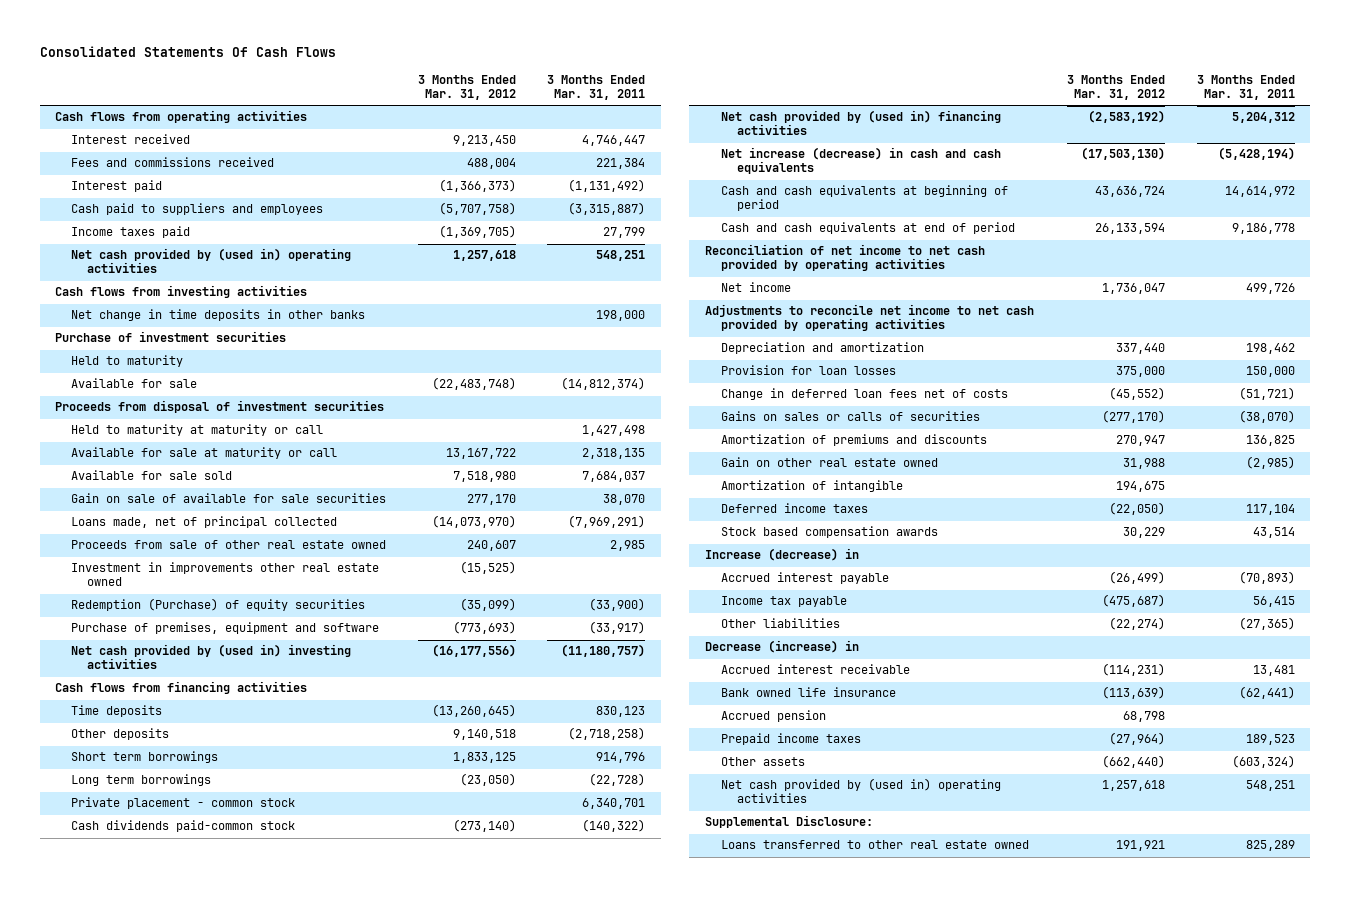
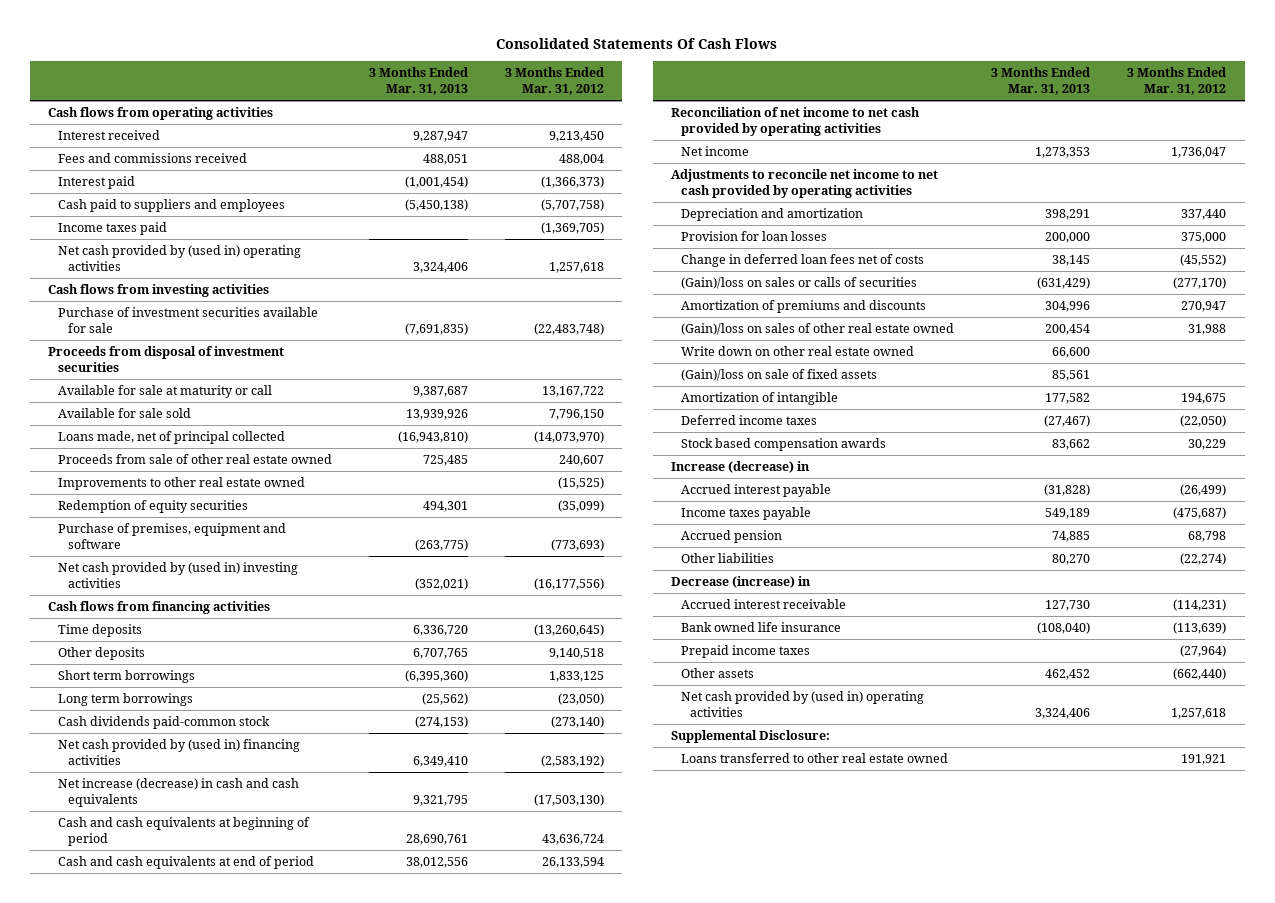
[547,75,646,101] 3 Months Ended Mar. 31, 2011 -> none
none -> [368,67,468,96] 3 Months Ended Mar. 31, 2013
[71,309,366,322] Net change in time deposits in other banks -> none
[55,331,287,343] Purchase of investment securities -> none
[71,355,184,368] Held to maturity -> none
[71,378,198,389] Available for sale -> [57,307,318,333] Purchase of investment securities available for sale
[71,424,324,437] Held to maturity at maturity or call -> none
[71,493,387,504] Gain on sale of available for sale securities -> none
[452,471,516,483] 7,518,980 -> [548,409,604,421] 7,796,150
[71,562,380,587] Investment in improvements other real estate owned -> [57,477,305,491] Improvements to other real estate owned
[71,598,366,612] Redemption (Purchase) of equity securities -> [57,500,248,514] Redemption of equity securities
[71,797,296,810] Private placement - common stock -> none
[721,411,981,422] Gains on sales or calls of securities -> [680,277,917,290] (Gain)/loss on sales or calls of securities
[721,457,939,468] Gain on other real estate owned -> [680,323,954,336] (Gain)/loss on sales of other real estate owned
none -> [680,346,914,357] Write down on other real estate owned
none -> [680,369,877,382] (Gain)/loss on sale of fixed assets
[721,596,848,608] Income tax payable -> [680,507,811,521] Income taxes payable
[721,710,827,723] Accrued pension -> [680,530,782,544] Accrued pension

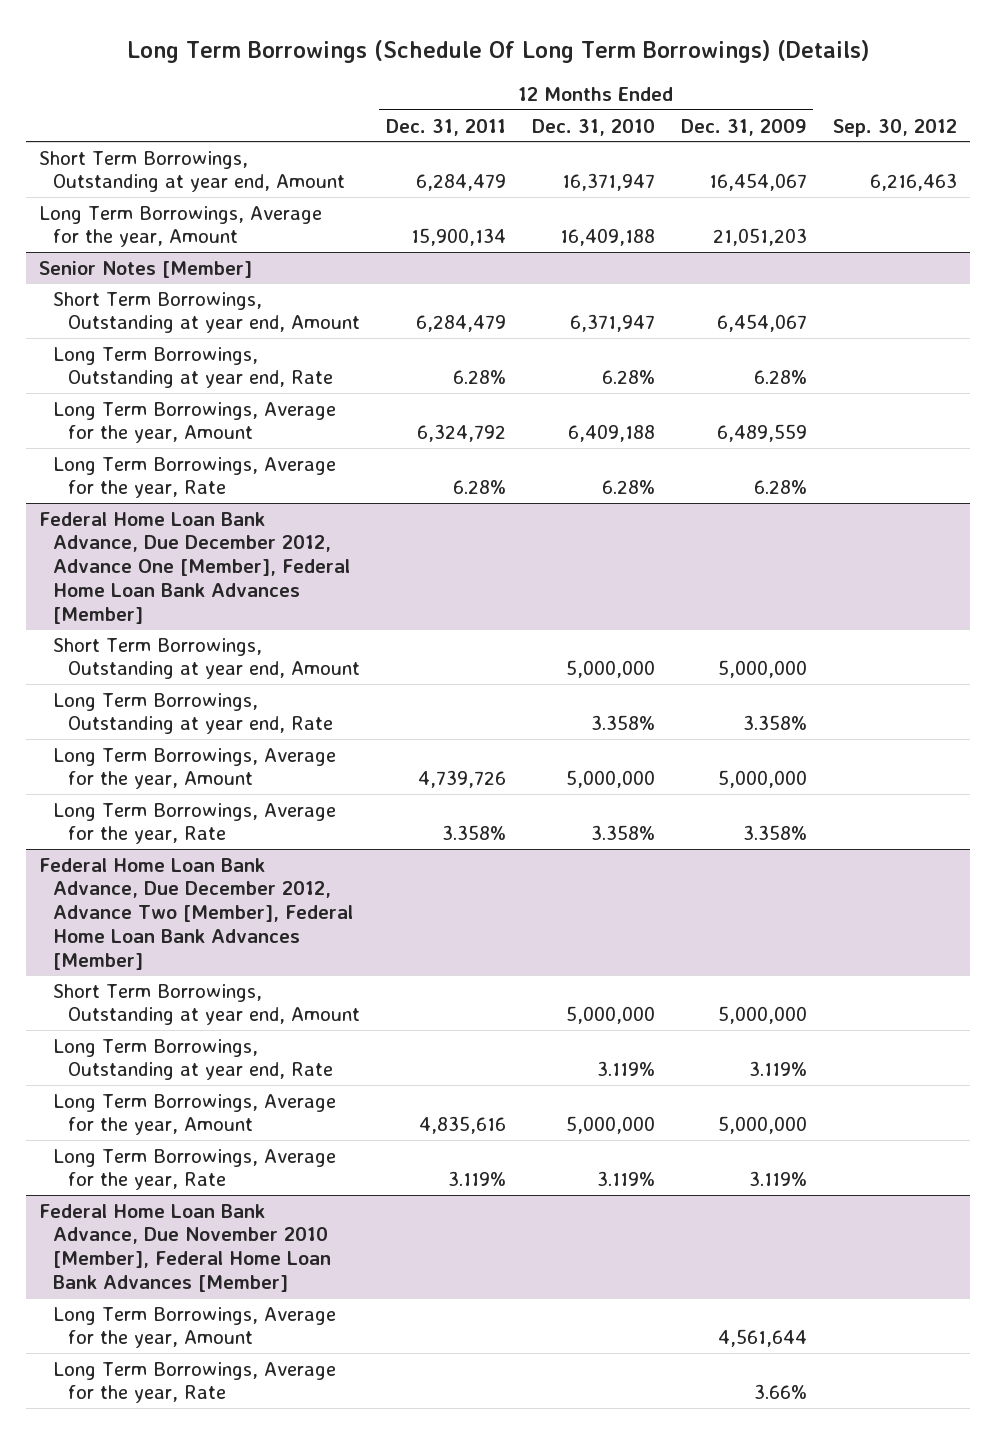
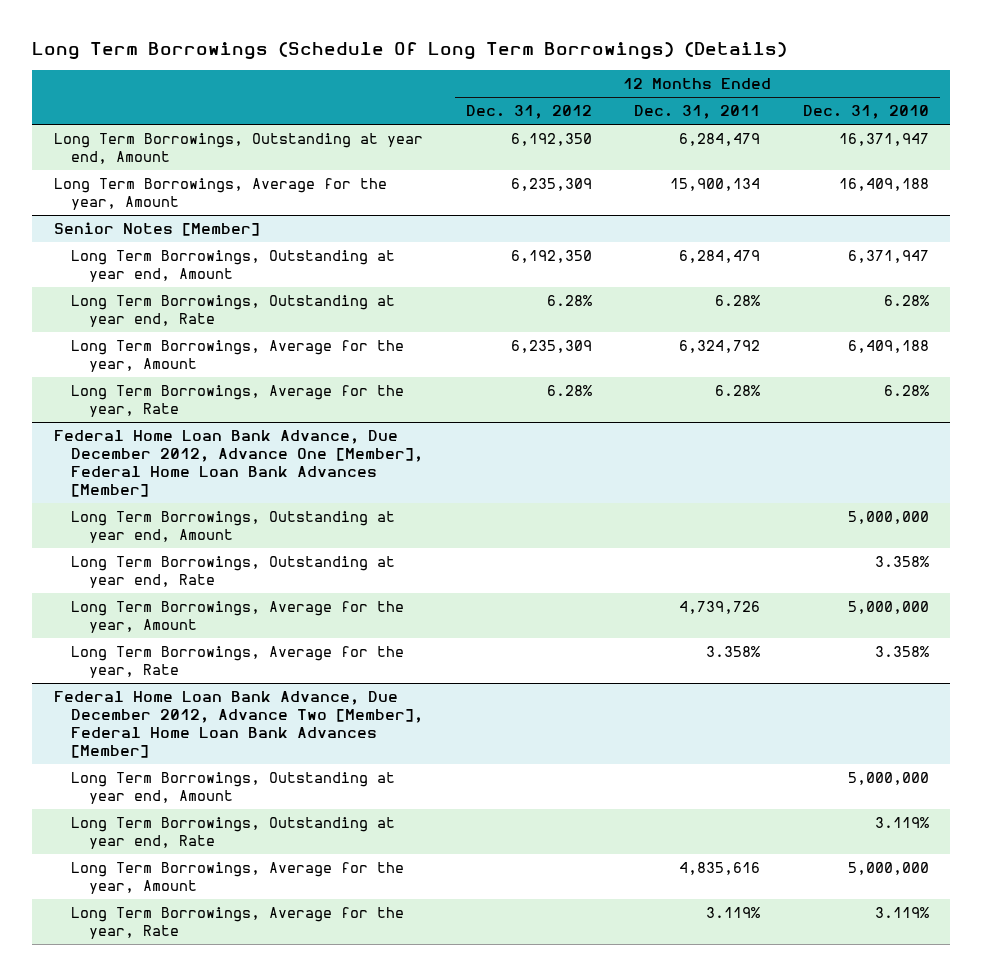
[680,118,807,136] Dec. 31, 2009 -> none
[832,118,957,137] Sep. 30, 2012 -> none
none -> [465,105,592,120] Dec. 31, 2012
[38,150,346,193] Short Term Borrowings, Outstanding at year end, Amount -> [53,133,423,165] Long Term Borrowings, Outstanding at year end, Amount
[53,291,361,334] Short Term Borrowings, Outstanding at year end, Amount -> [71,250,396,283] Long Term Borrowings, Outstanding at year end, Amount
[53,637,361,680] Short Term Borrowings, Outstanding at year end, Amount -> [71,511,396,544] Long Term Borrowings, Outstanding at year end, Amount
[53,983,361,1026] Short Term Borrowings, Outstanding at year end, Amount -> [71,772,396,805] Long Term Borrowings, Outstanding at year end, Amount
[38,1203,332,1292] Federal Home Loan Bank Advance, Due November 2010 [Member], Federal Home Loan Bank Advances [Member] -> none
[53,1306,337,1349] Long Term Borrowings, Average for the year, Amount -> none
[53,1361,337,1404] Long Term Borrowings, Average for the year, Rate -> none

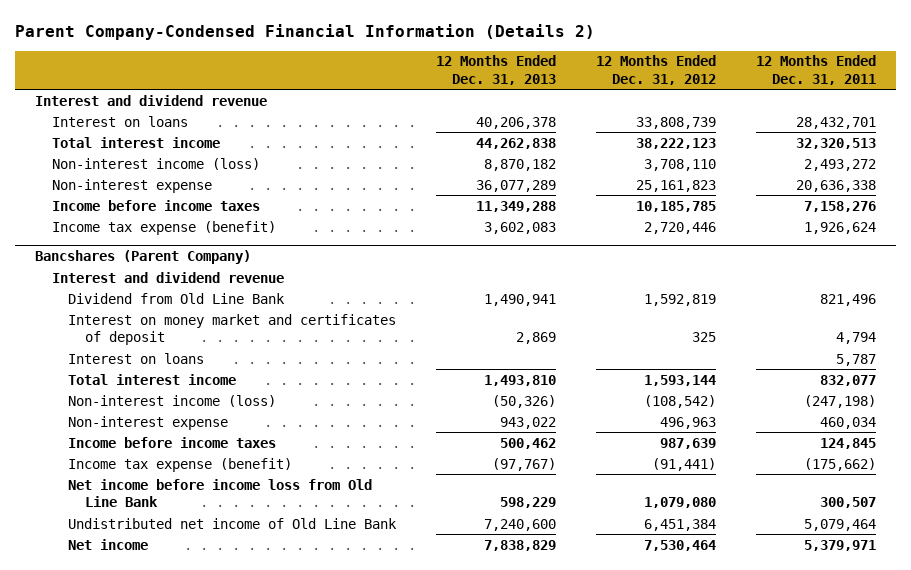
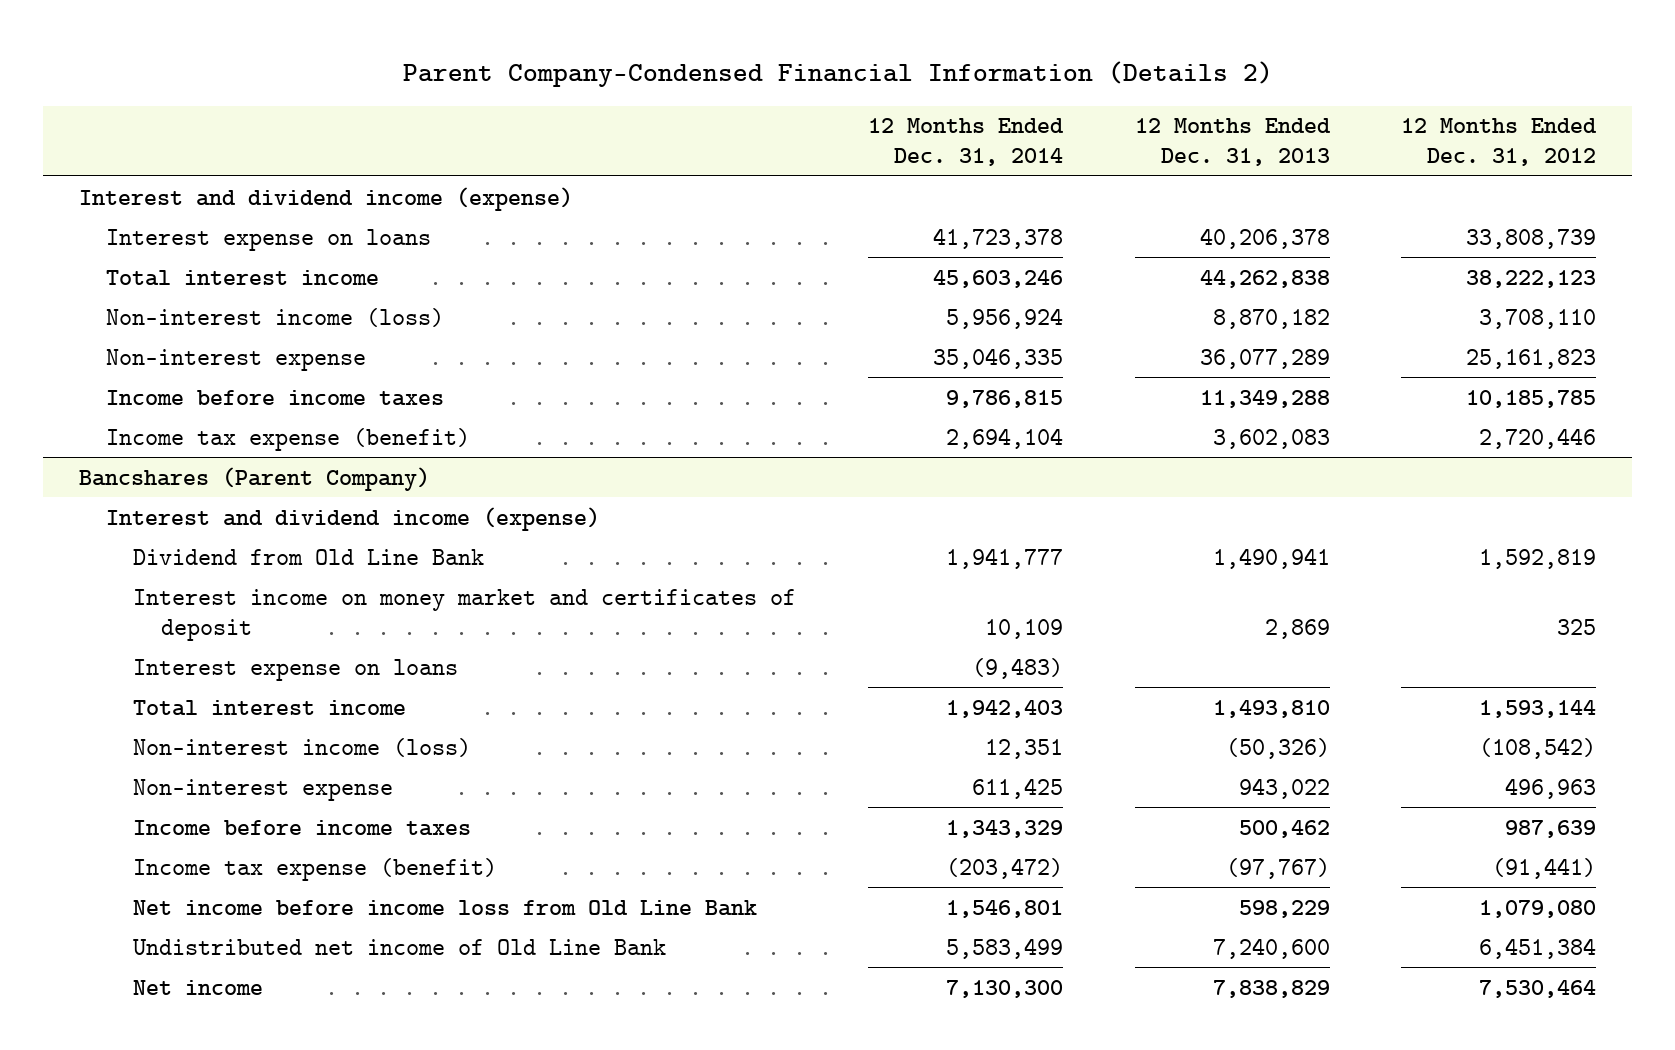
[756,55,877,85] 12 Months Ended Dec. 31, 2011 -> none
none -> [868,118,1065,167] 12 Months Ended Dec. 31, 2014
[35,94,268,106] Interest and dividend revenue -> [79,186,574,211] Interest and dividend income (expense)
[51,115,188,127] Interest on loans -> [106,228,432,251] Interest expense on loans
[51,271,284,283] Interest and dividend revenue -> [106,506,601,531] Interest and dividend income (expense)
[68,313,397,346] Interest on money market and certificates of deposit -> [133,588,797,641] Interest income on money market and certificates of deposit
[68,352,205,364] Interest on loans -> [133,658,459,681] Interest expense on loans

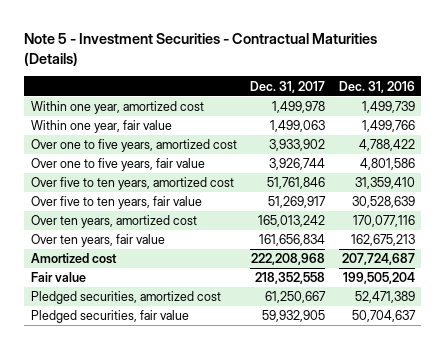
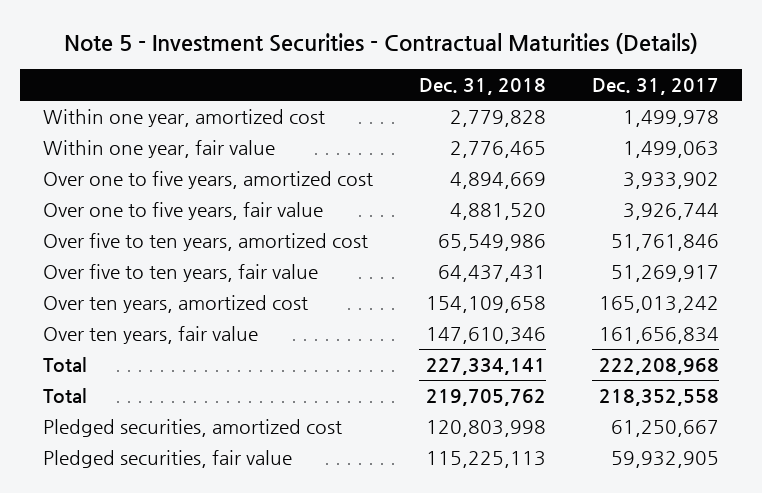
[338,80,415,93] Dec. 31, 2016 -> none
none -> [418,78,546,96] Dec. 31, 2018
[30,253,117,265] Amortized cost -> [43,357,88,373] Total
[30,272,86,283] Fair value -> [43,388,88,404] Total

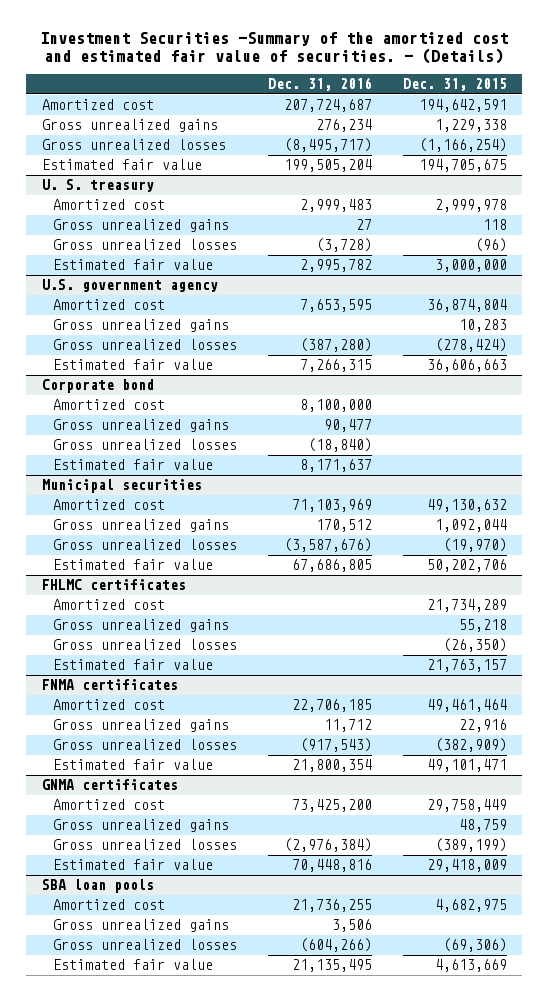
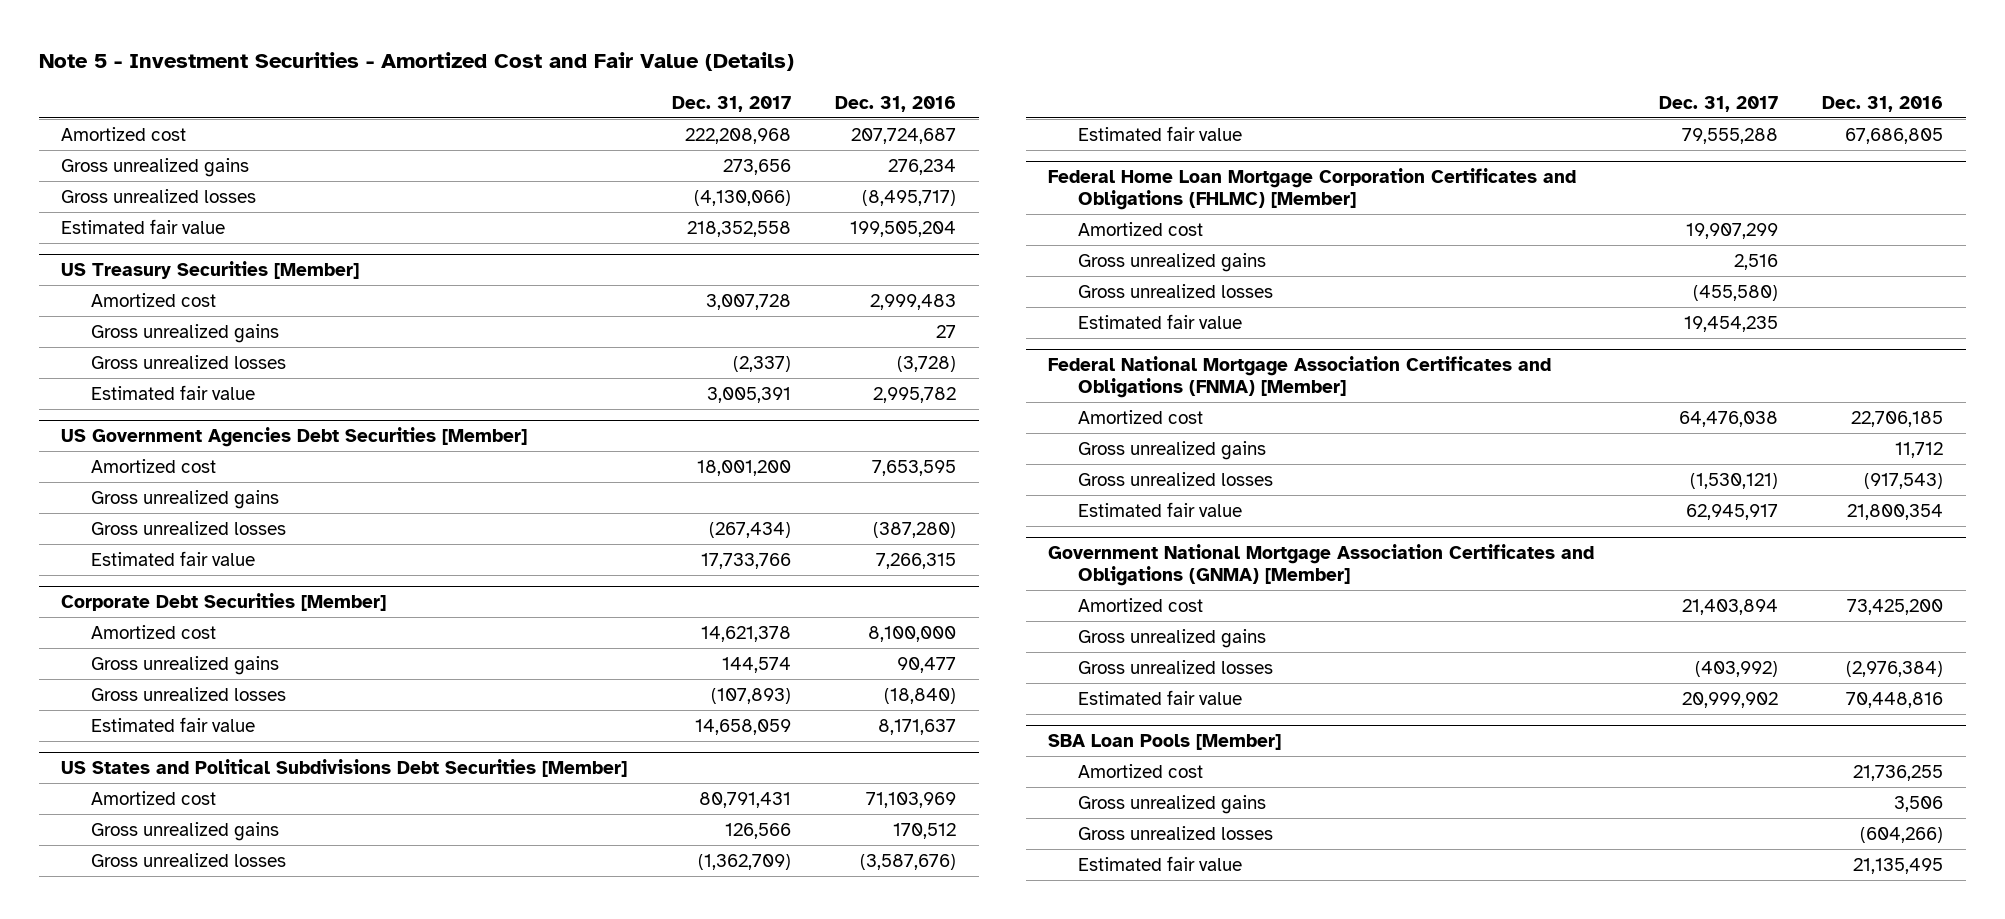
[40,32,509,65] Investment Securities -Summary of the amortized cost and estimated fair value of securities. - (Details) -> [39,52,795,72] Note 5 - Investment Securities - Amortized Cost and Fair Value (Details)
[402,78,507,92] Dec. 31, 2015 -> none
none -> [671,95,791,112] Dec. 31, 2017
[41,179,154,193] U. S. treasury -> [61,260,360,279] US Treasury Securities [Member]
[41,279,218,293] U.S. government agency -> [61,426,528,447] US Government Agencies Debt Securities [Member]
[41,379,154,394] Corporate bond -> [61,592,387,611] Corporate Debt Securities [Member]
[41,479,202,494] Municipal securities -> [61,758,628,777] US States and Political Subdivisions Debt Securities [Member]
[41,579,186,591] FHLMC certificates -> none
none -> [1048,167,1577,211] Federal Home Loan Mortgage Corporation Certificates and Obligations (FHLMC) [Member]
[41,679,178,691] FNMA certificates -> none
none -> [1048,355,1552,399] Federal National Mortgage Association Certificates and Obligations (FNMA) [Member]
[41,779,178,791] GNMA certificates -> [1048,543,1595,587] Government National Mortgage Association Certificates and Obligations (GNMA) [Member]
[41,879,154,894] SBA loan pools -> [1048,733,1282,750] SBA Loan Pools [Member]

